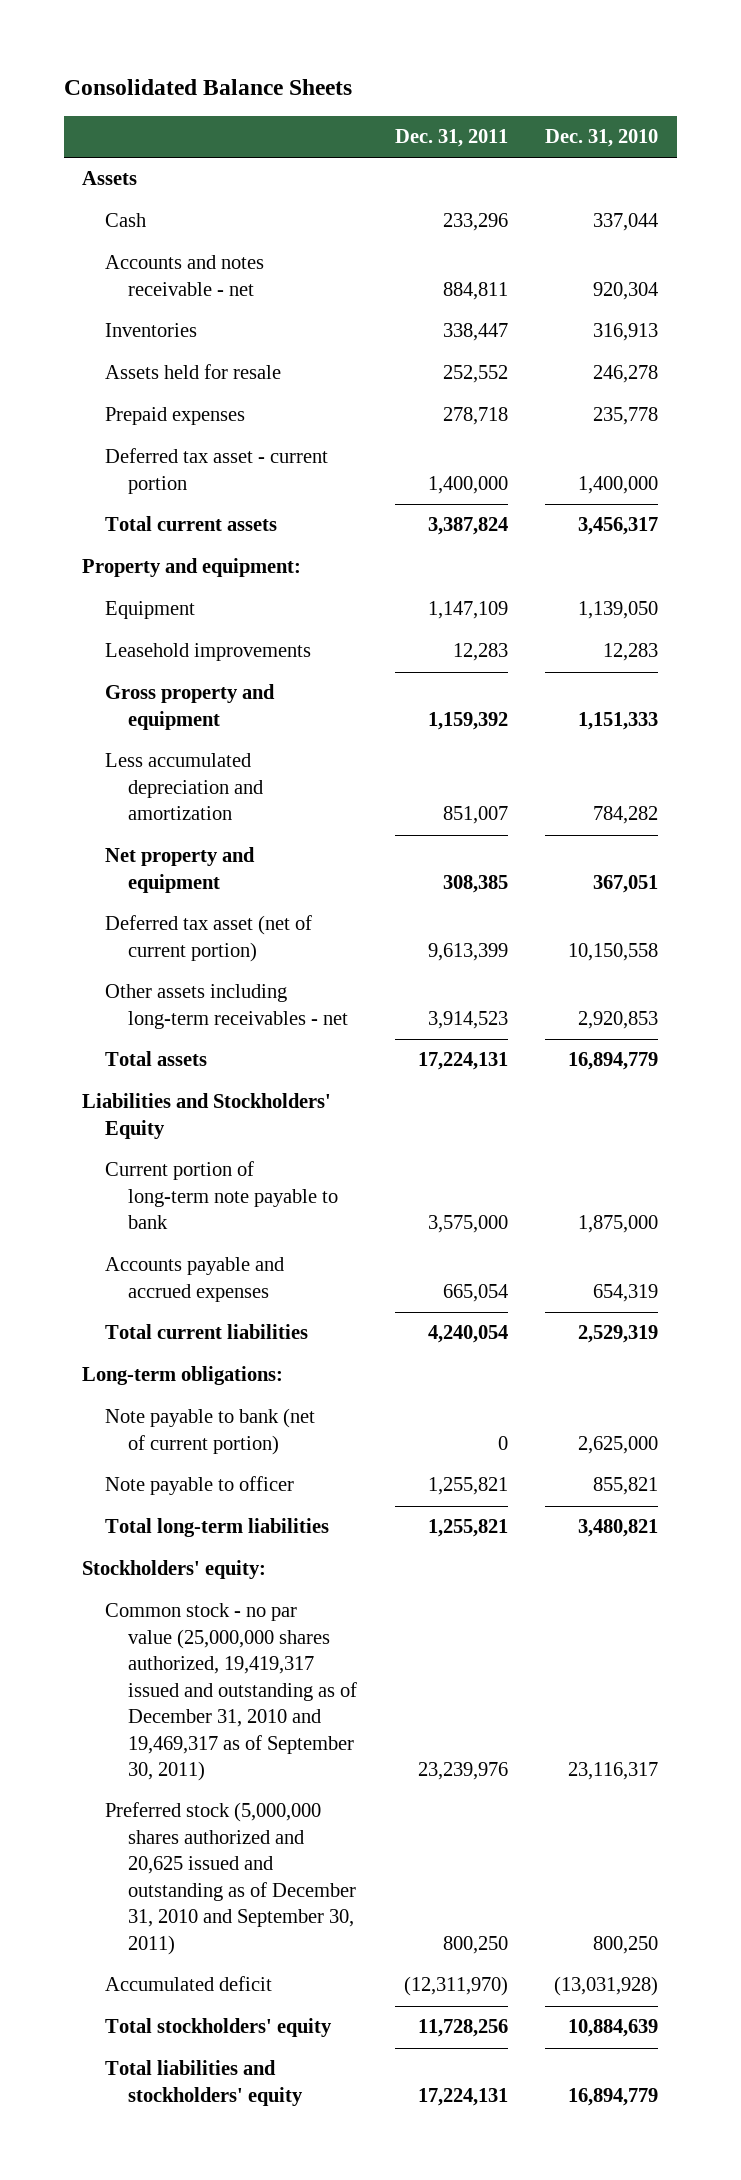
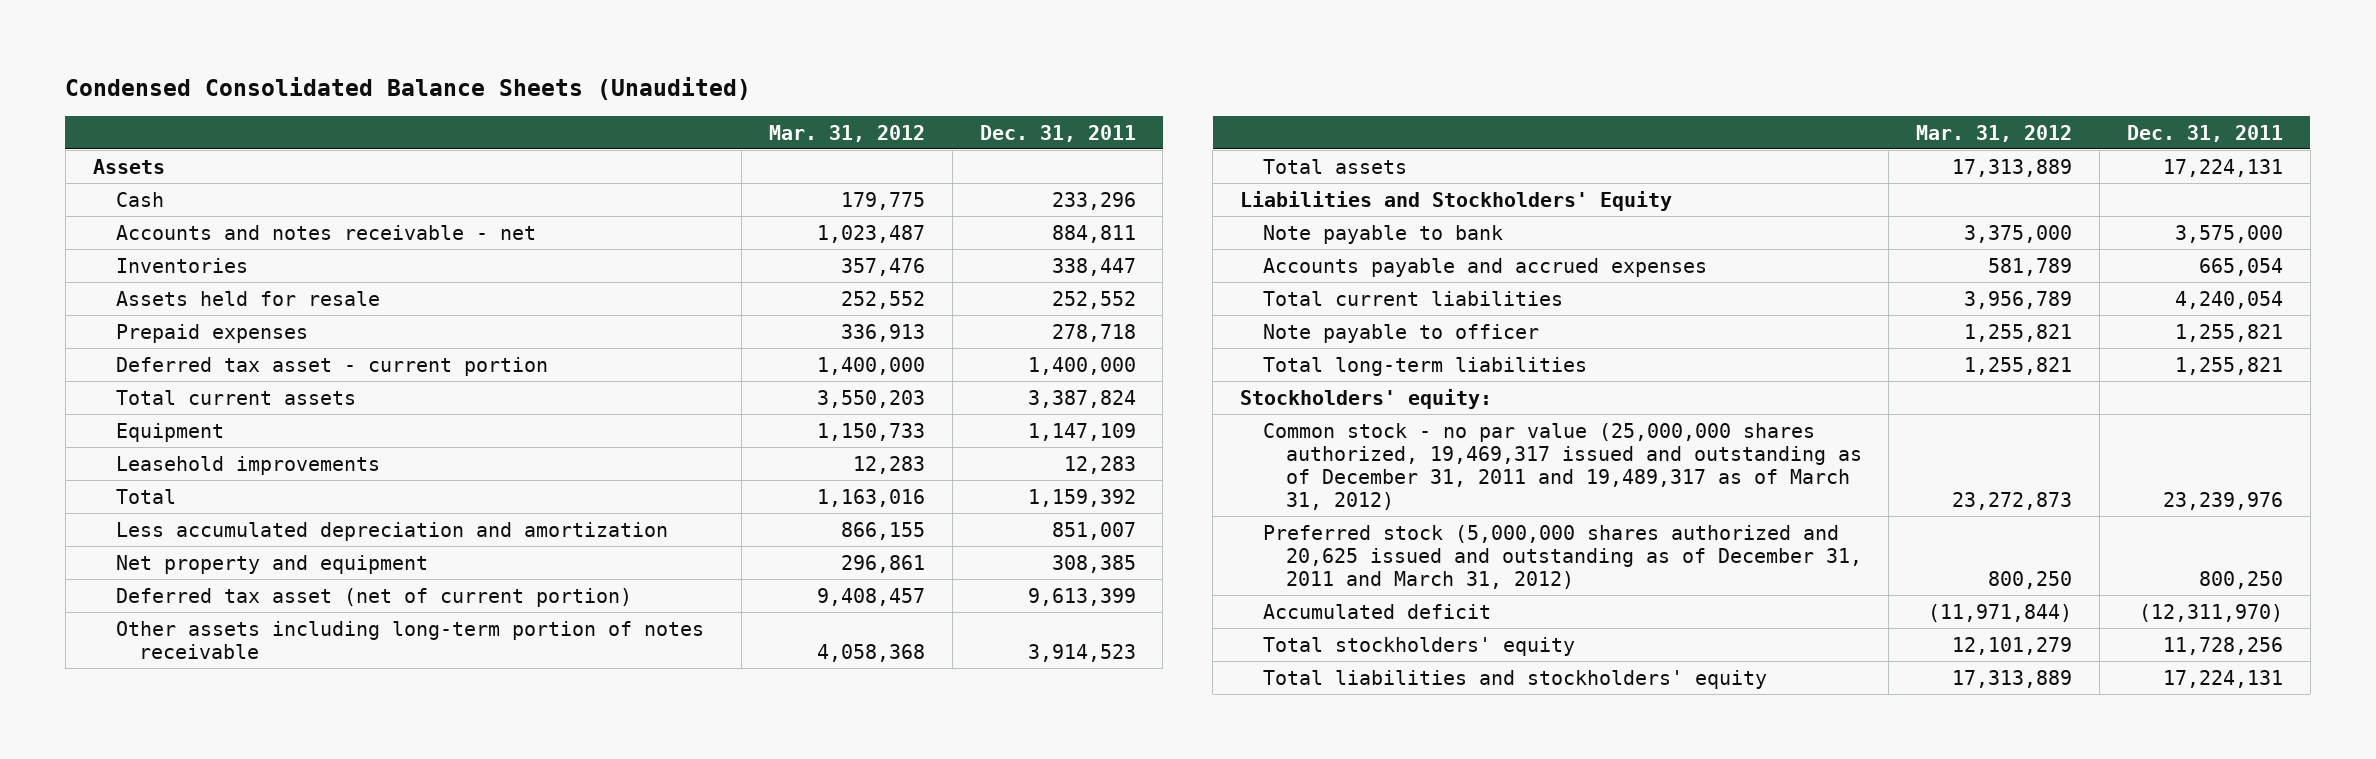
[63,79,352,96] Consolidated Balance Sheets -> [65,77,752,101] Condensed Consolidated Balance Sheets (Unaudited)
[545,129,659,148] Dec. 31, 2010 -> none
none -> [769,124,926,142] Mar. 31, 2012
[82,558,302,578] Property and equipment: -> none
[105,684,276,730] Gross property and equipment -> [115,488,176,504] Total
[105,984,349,1029] Other assets including long-term receivables - net -> [115,620,704,659] Other assets including long-term portion of notes receivable
[105,1161,339,1230] Current portion of long-term note payable to bank -> [1262,224,1503,244] Note payable to bank
[82,1366,284,1386] Long-term obligations: -> none
[105,1408,316,1455] Note payable to bank (net of current portion) -> none
[105,1603,358,1782] Common stock - no par value (25,000,000 shares authorized, 19,419,317 issued and outstanding as of December 31, 2010 and 19,469,317 as of September 30, 2011) -> [1262,422,1862,511] Common stock - no par value (25,000,000 shares authorized, 19,469,317 issued and outstanding as of December 31, 2011 and 19,489,317 as of March 31, 2012)
[105,1802,357,1955] Preferred stock (5,000,000 shares authorized and 20,625 issued and outstanding as of December 31, 2010 and September 30, 2011) -> [1262,524,1862,590] Preferred stock (5,000,000 shares authorized and 20,625 issued and outstanding as of December 31, 2011 and March 31, 2012)

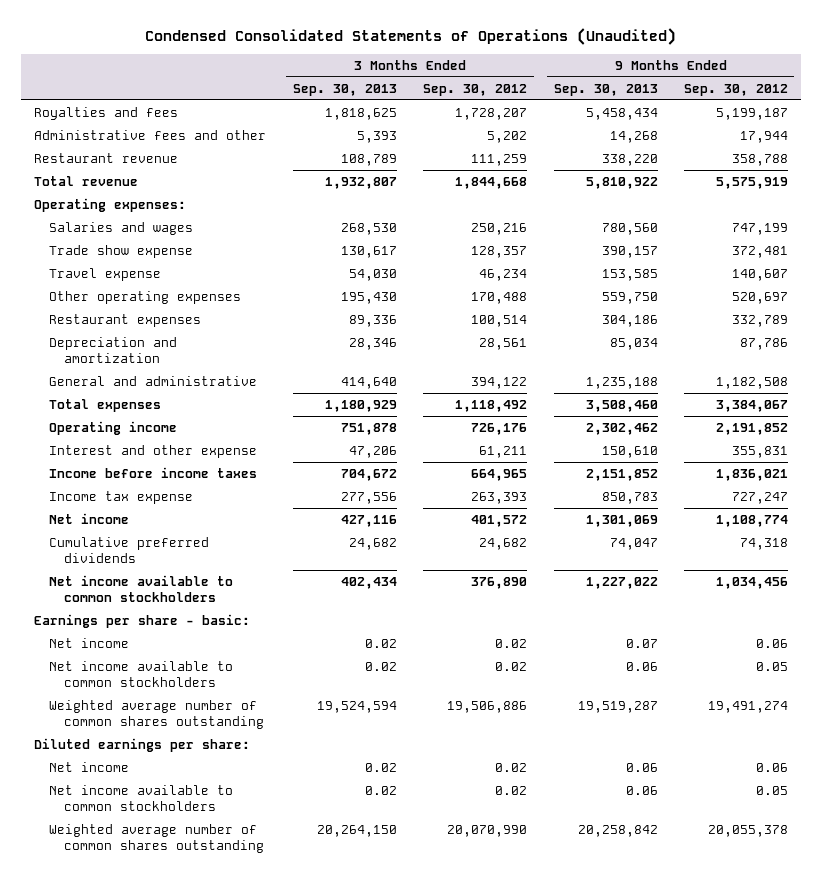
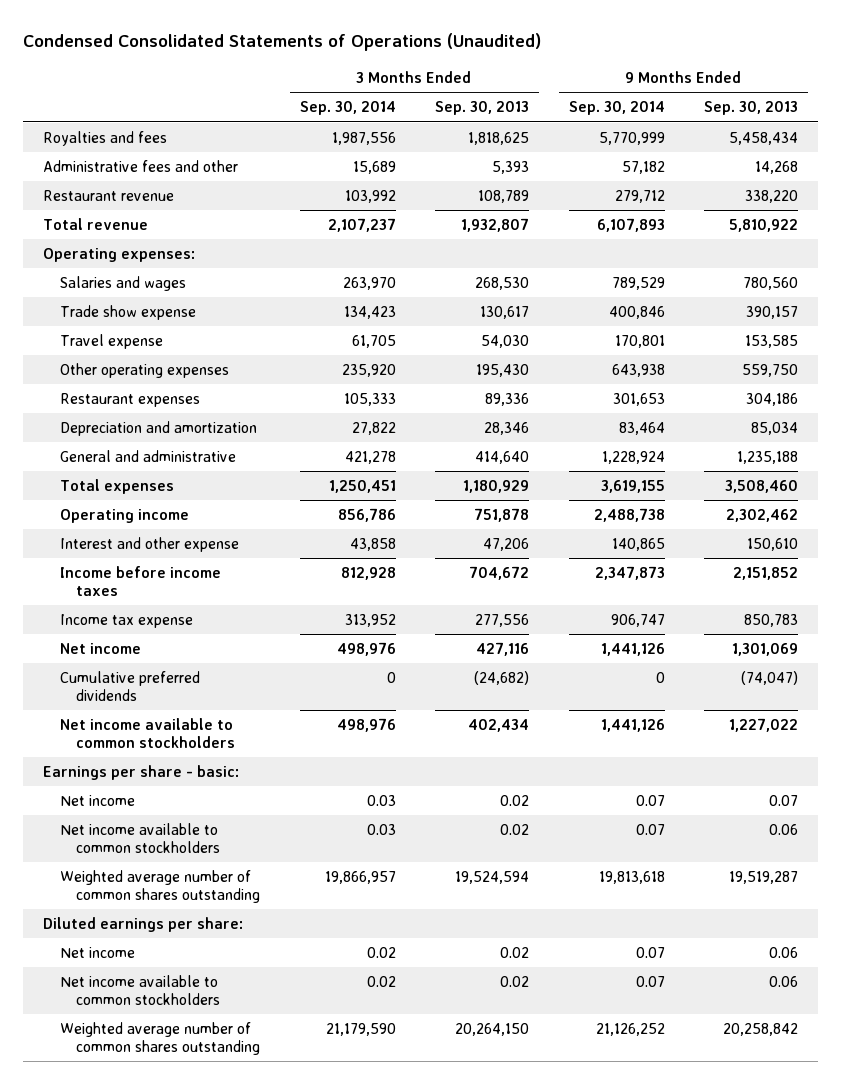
[423,83,528,96] Sep. 30, 2012 -> none
[683,83,788,96] Sep. 30, 2012 -> none
none -> [299,101,396,116] Sep. 30, 2014
none -> [568,101,665,116] Sep. 30, 2014
[348,537,397,550] 24,682 -> [474,670,530,685] (24,682)
[609,537,658,550] 74,047 -> [741,670,799,685] (74,047)

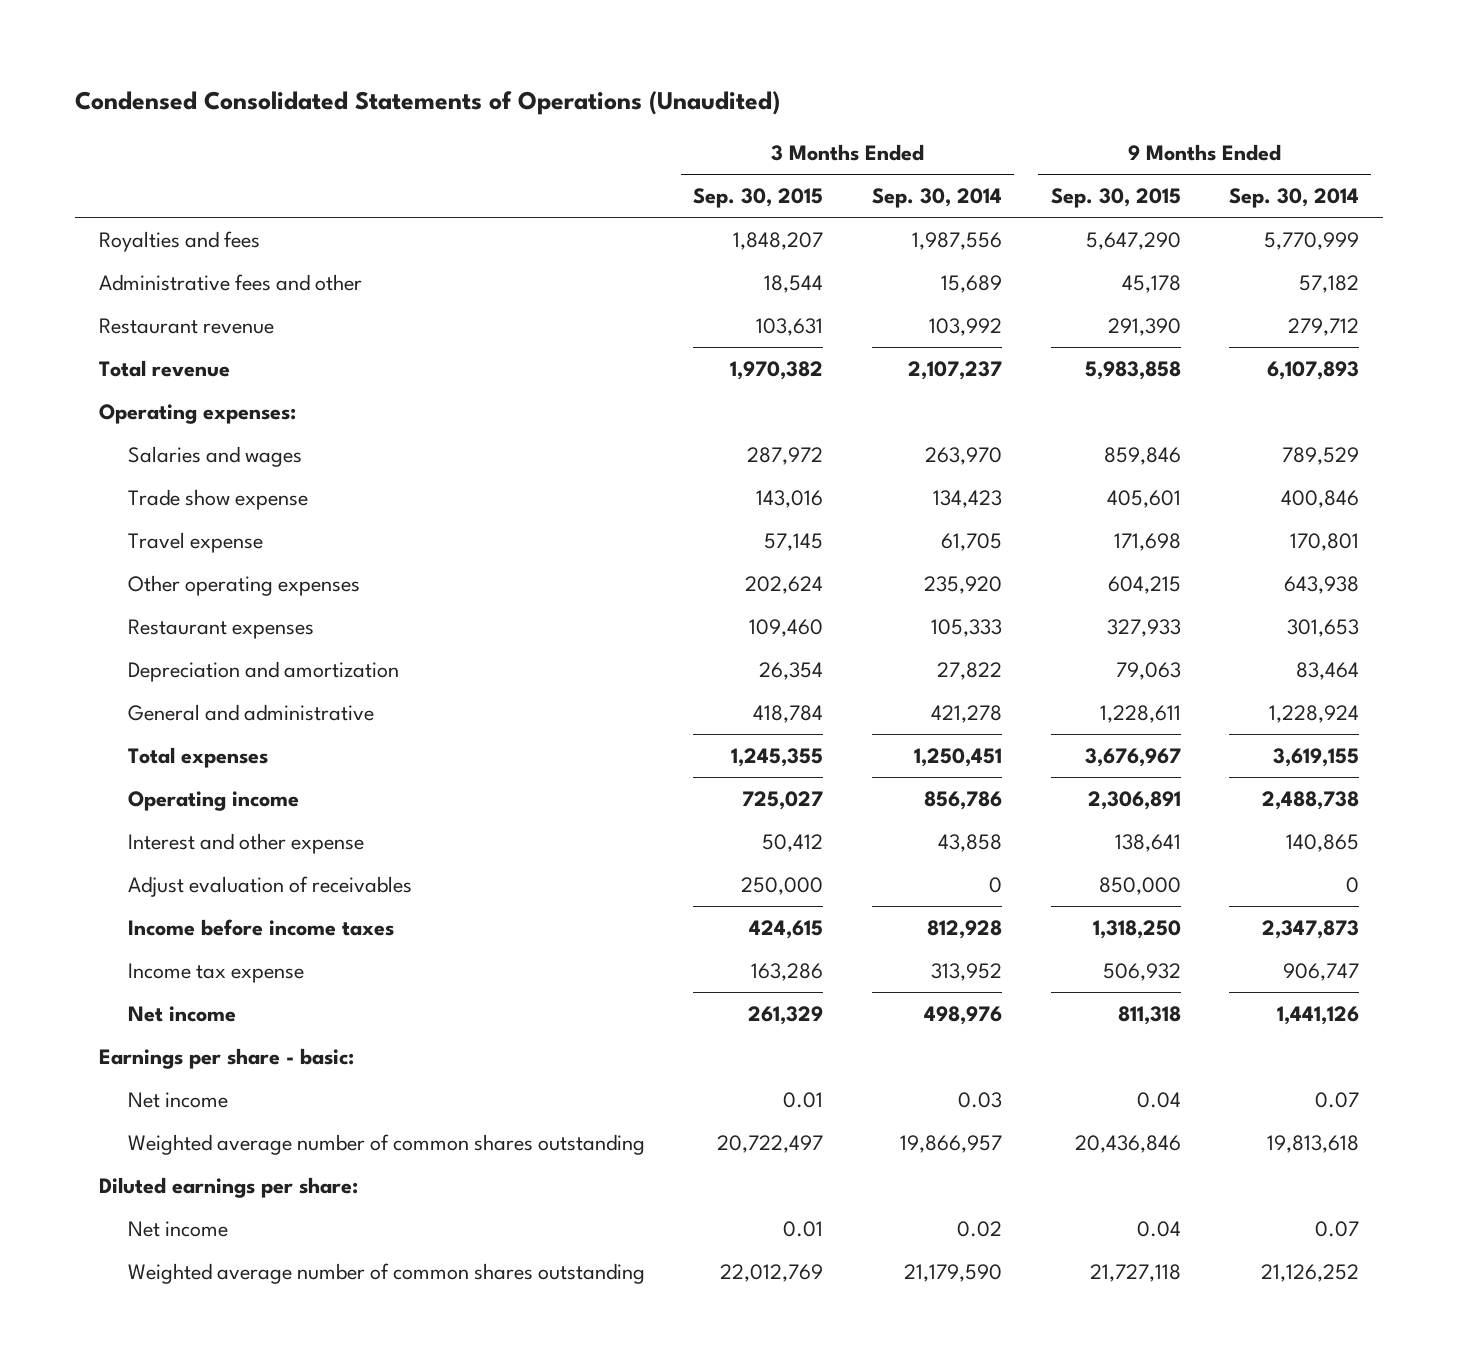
[435,101,530,116] Sep. 30, 2013 -> none
[704,101,799,116] Sep. 30, 2013 -> none
none -> [693,188,824,209] Sep. 30, 2015
none -> [1050,188,1181,209] Sep. 30, 2015
none -> [127,875,412,897] Adjust evaluation of receivables
[59,670,200,701] Cumulative preferred dividends -> none
[59,717,236,748] Net income available to common stockholders -> none
[59,822,221,853] Net income available to common stockholders -> none
[59,974,221,1005] Net income available to common stockholders -> none

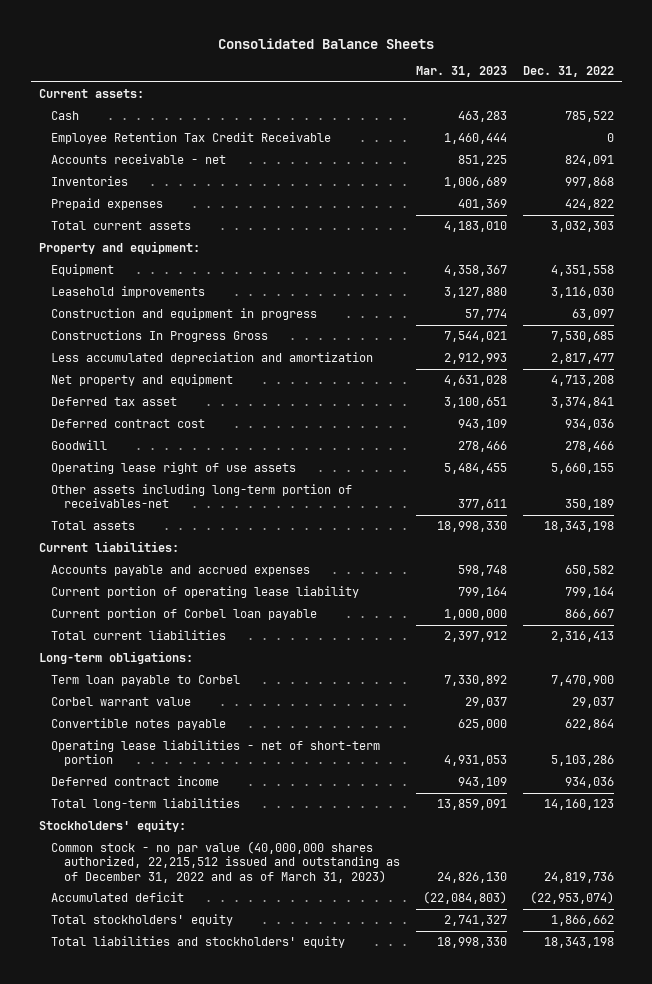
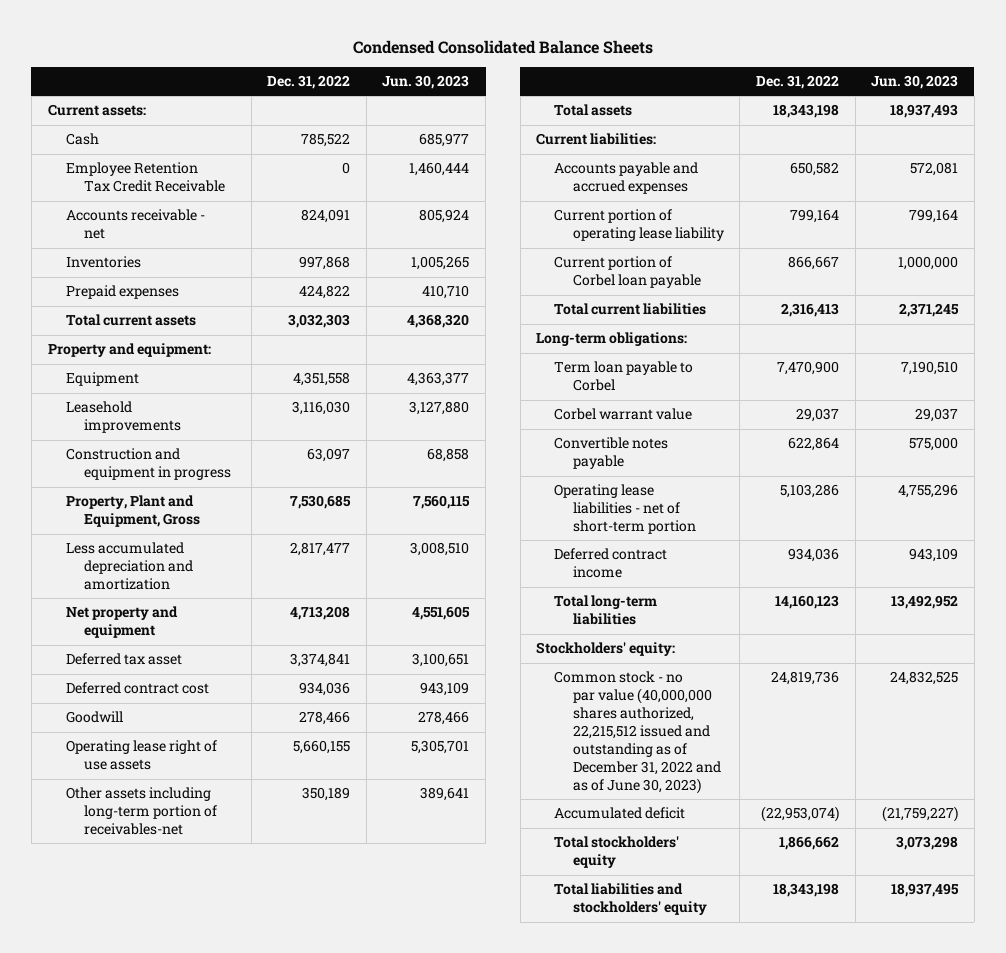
[218,37,435,49] Consolidated Balance Sheets -> [352,39,653,54] Condensed Consolidated Balance Sheets
[415,66,507,78] Mar. 31, 2023 -> none
none -> [382,74,470,89] Jun. 30, 2023
[51,330,269,343] Constructions In Progress Gross -> [65,495,200,528] Property, Plant and Equipment, Gross
[51,841,401,883] Common stock - no par value (40,000,000 shares authorized, 22,215,512 issued and outstanding as of December 31, 2022 and as of March 31, 2023) -> [554,671,721,794] Common stock - no par value (40,000,000 shares authorized, 22,215,512 issued and outstanding as of December 31, 2022 and as of June 30, 2023)

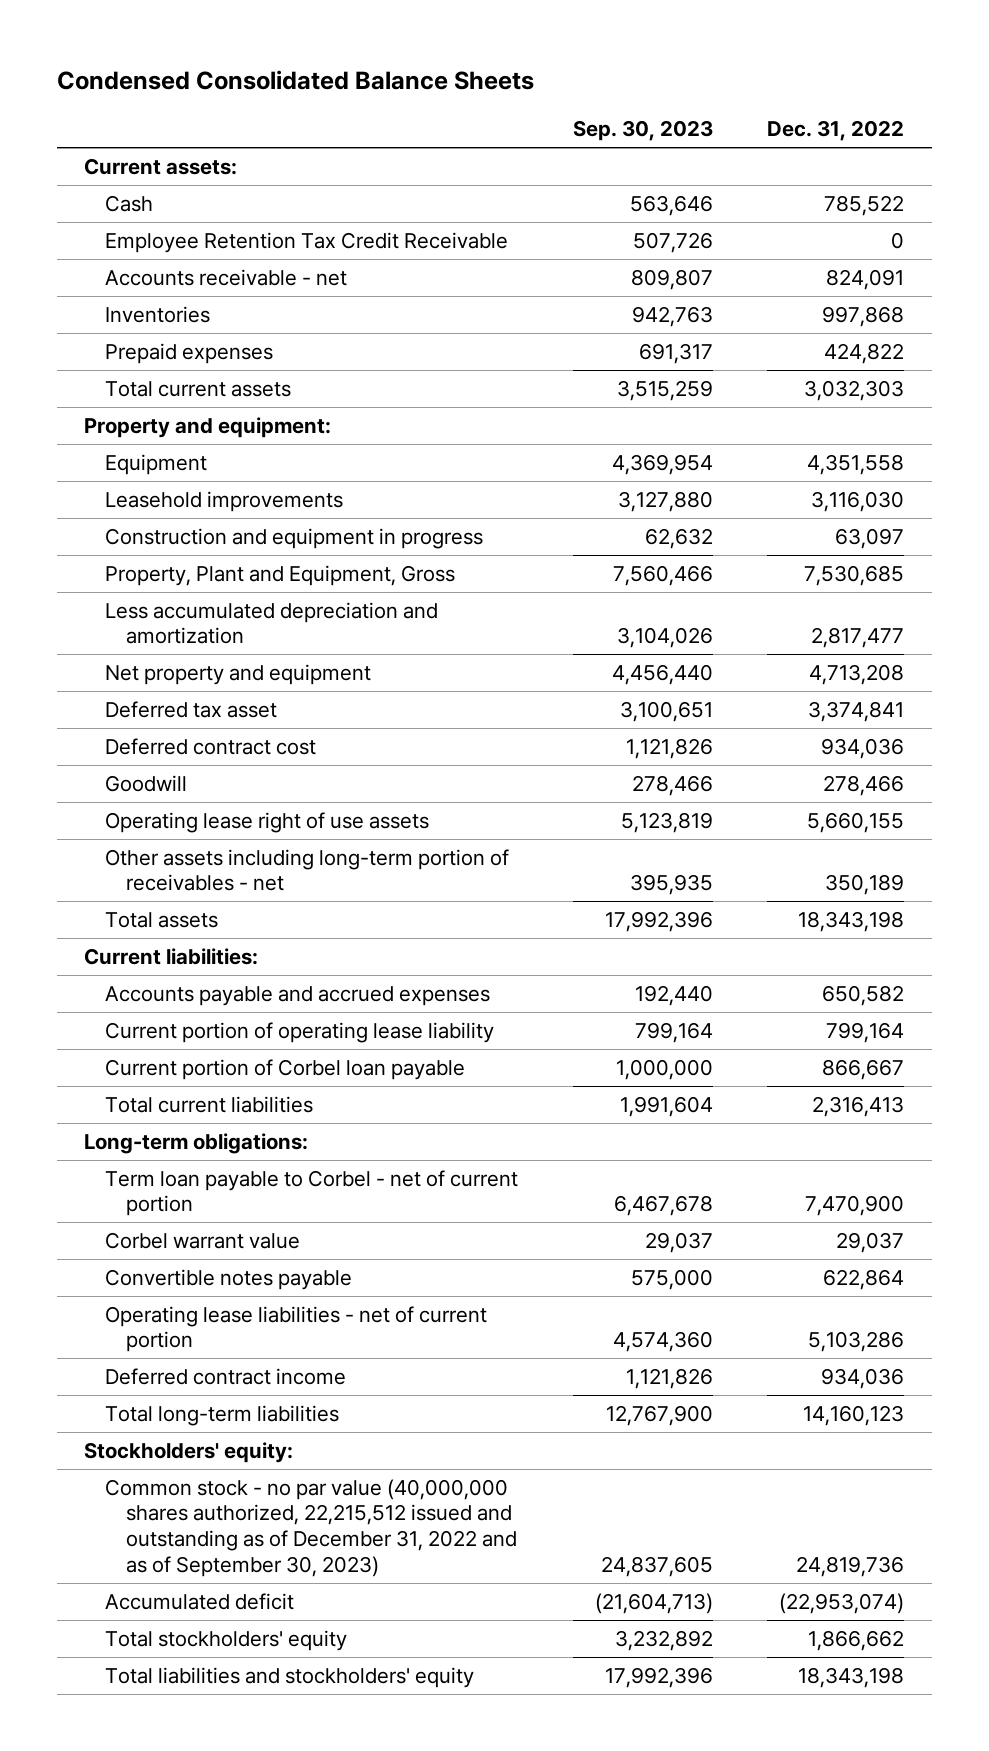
[382,74,470,89] Jun. 30, 2023 -> none
none -> [572,120,713,142] Sep. 30, 2023
[65,787,217,836] Other assets including long-term portion of receivables-net -> [105,848,510,892] Other assets including long-term portion of receivables - net
[554,361,694,392] Term loan payable to Corbel -> [105,1169,519,1217] Term loan payable to Corbel - net of current portion
[554,484,696,535] Operating lease liabilities - net of short-term portion -> [105,1305,488,1353] Operating lease liabilities - net of current portion
[554,671,721,794] Common stock - no par value (40,000,000 shares authorized, 22,215,512 issued and outstanding as of December 31, 2022 and as of June 30, 2023) -> [105,1478,518,1577] Common stock - no par value (40,000,000 shares authorized, 22,215,512 issued and outstanding as of December 31, 2022 and as of September 30, 2023)

